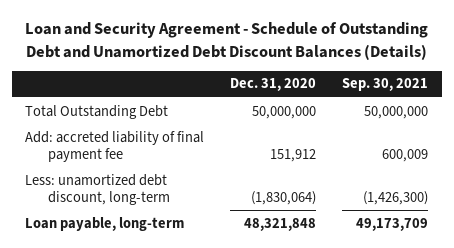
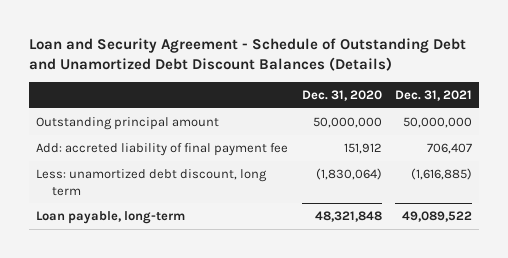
[342,78,429,92] Sep. 30, 2021 -> none
none -> [395,90,473,102] Dec. 31, 2021
[25,104,169,119] Total Outstanding Debt -> [36,116,220,130] Outstanding principal amount
[25,173,171,205] Less: unamortized debt discount, long-term -> [36,168,268,196] Less: unamortized debt discount, long term

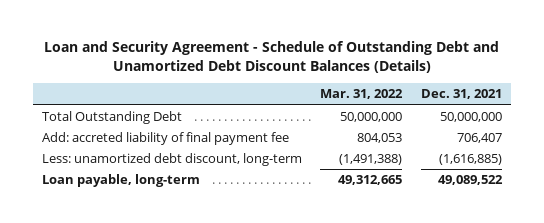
[301,90,382,102] Dec. 31, 2020 -> none
none -> [320,89,404,100] Mar. 31, 2022
[36,116,220,130] Outstanding principal amount -> [41,111,182,125] Total Outstanding Debt
[36,168,268,196] Less: unamortized debt discount, long term -> [41,153,302,167] Less: unamortized debt discount, long-term

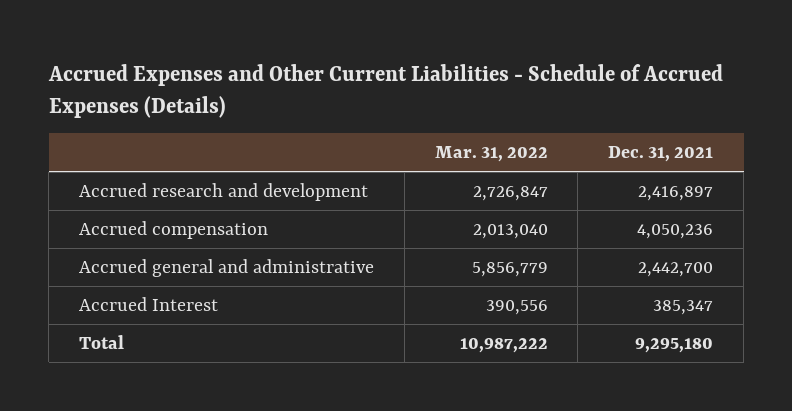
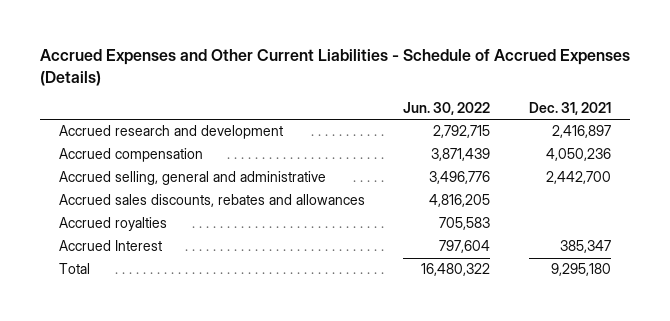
[434,146,548,163] Mar. 31, 2022 -> none
none -> [403,101,491,115] Jun. 30, 2022
[78,258,374,277] Accrued general and administrative -> [58,171,326,186] Accrued selling, general and administrative
none -> [58,194,365,208] Accrued sales discounts, rebates and allowances
none -> [58,217,167,232] Accrued royalties

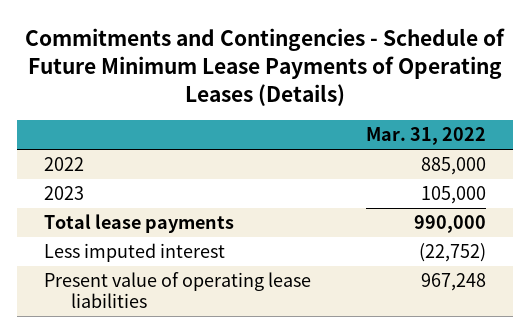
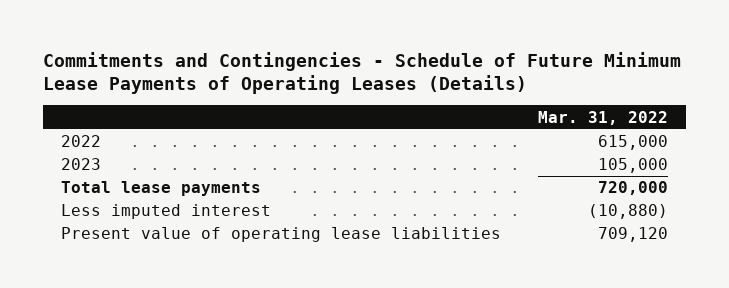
[420,157,486,176] 885,000 -> [597,135,668,151] 615,000
[413,215,486,234] 990,000 -> [597,181,668,196] 720,000
[418,243,486,263] (22,752) -> [587,204,668,220] (10,880)
[420,273,486,292] 967,248 -> [597,227,668,243] 709,120

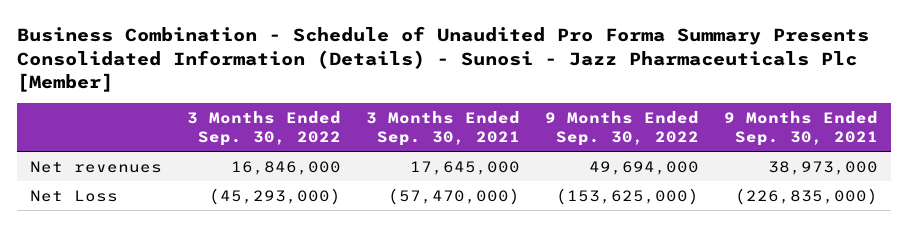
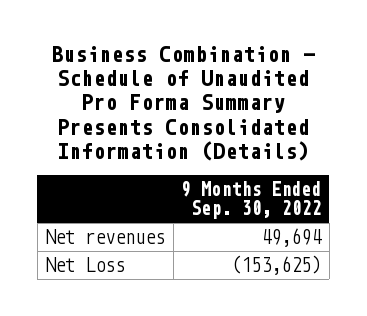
[17,25,870,93] Business Combination - Schedule of Unaudited Pro Forma Summary Presents Consolidated Information (Details) - Sunosi - Jazz Pharmaceuticals Plc [Member] -> [51,45,316,162] Business Combination - Schedule of Unaudited Pro Forma Summary Presents Consolidated Information (Details)
[187,111,342,147] 3 Months Ended Sep. 30, 2022 -> none
[366,111,521,147] 3 Months Ended Sep. 30, 2021 -> none
[724,111,879,147] 9 Months Ended Sep. 30, 2021 -> none
[589,160,700,175] 49,694,000 -> [261,228,323,248] 49,694
[556,187,700,205] (153,625,000) -> [231,255,322,276] (153,625)

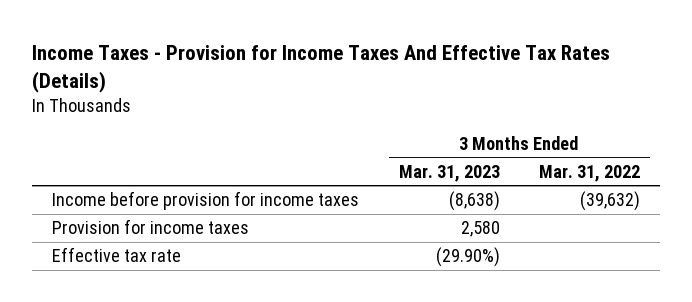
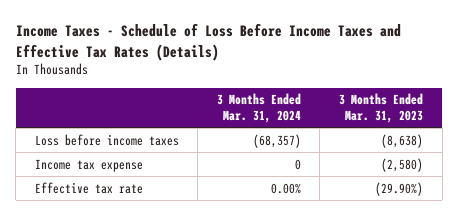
[32,45,611,93] Income Taxes - Provision for Income Taxes And Effective Tax Rates (Details) -> [15,23,401,61] Income Taxes - Schedule of Loss Before Income Taxes and Effective Tax Rates (Details)
[539,164,641,182] Mar. 31, 2022 -> none
none -> [216,93,301,123] 3 Months Ended Mar. 31, 2024
[52,219,250,235] Provision for income taxes -> none
[52,191,360,211] Income before provision for income taxes -> [34,133,179,146] Loss before income taxes
none -> [34,158,143,172] Income tax expense

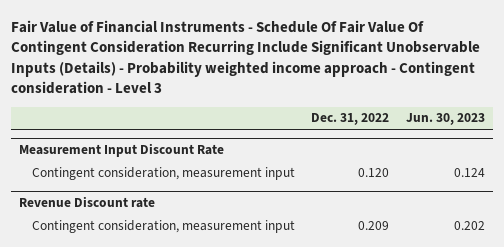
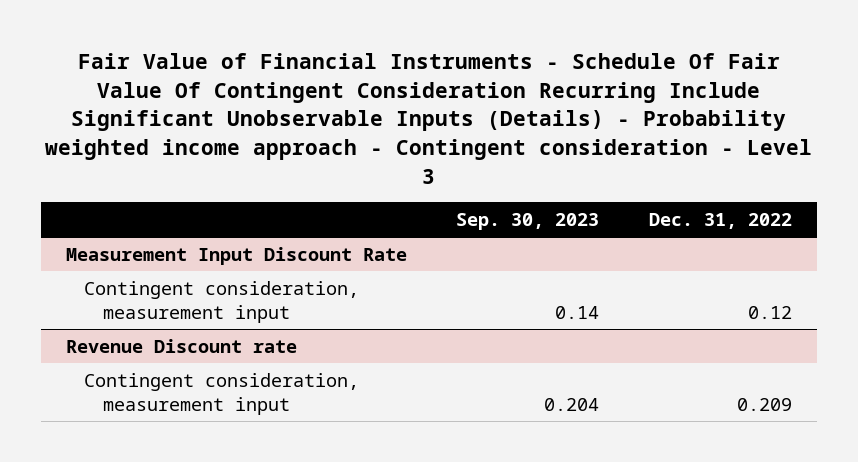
[405,113,485,126] Jun. 30, 2023 -> none
none -> [456,212,600,230] Sep. 30, 2023
[358,167,390,177] 0.120 -> [748,305,793,319] 0.12

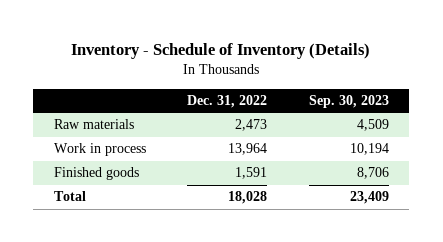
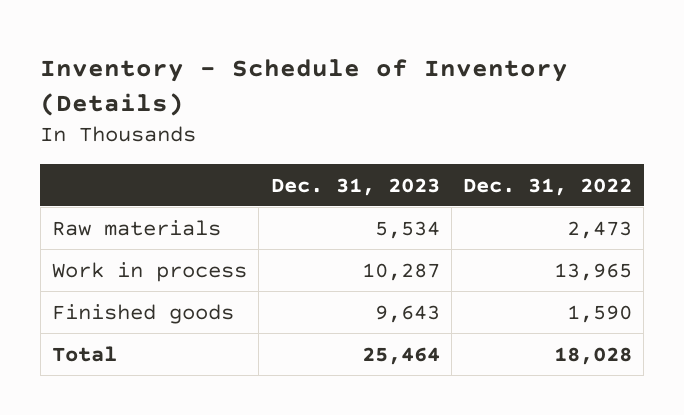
[308,94,389,108] Sep. 30, 2023 -> none
none -> [270,177,440,196] Dec. 31, 2023
[228,143,268,156] 13,964 -> [553,262,632,281] 13,965
[235,167,268,180] 1,591 -> [566,304,632,323] 1,590

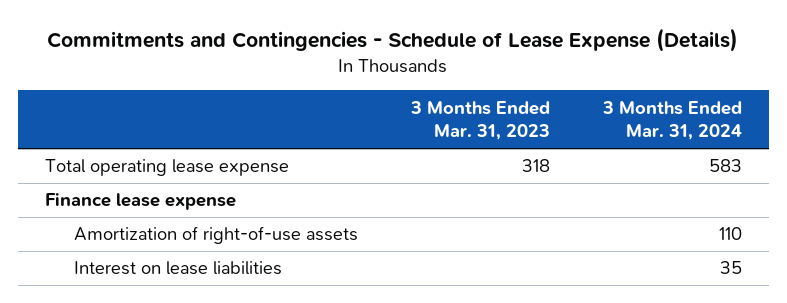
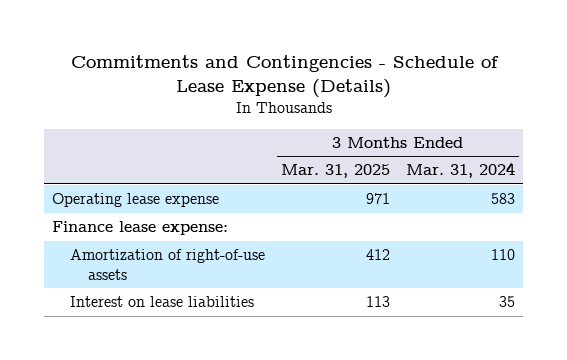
[410,100,551,141] 3 Months Ended Mar. 31, 2023 -> none
none -> [281,164,391,179] Mar. 31, 2025
[44,159,289,177] Total operating lease expense -> [52,193,220,208] Operating lease expense
[44,193,236,211] Finance lease expense -> [52,221,229,236] Finance lease expense:

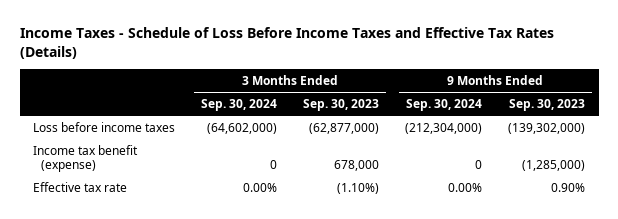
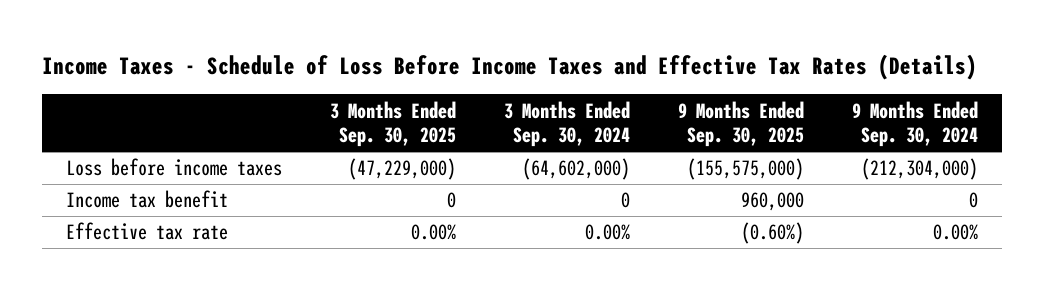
[303,98,380,111] Sep. 30, 2023 -> none
[509,98,586,111] Sep. 30, 2023 -> none
none -> [330,100,457,148] 3 Months Ended Sep. 30, 2025
none -> [678,100,805,148] 9 Months Ended Sep. 30, 2025
[32,144,138,173] Income tax benefit (expense) -> [65,190,228,209] Income tax benefit

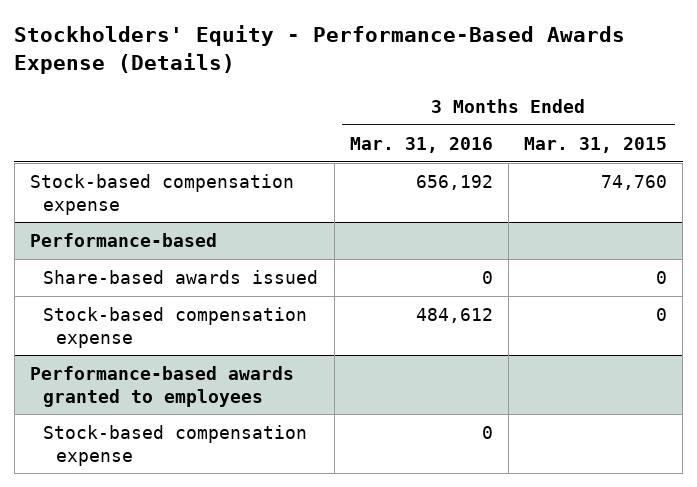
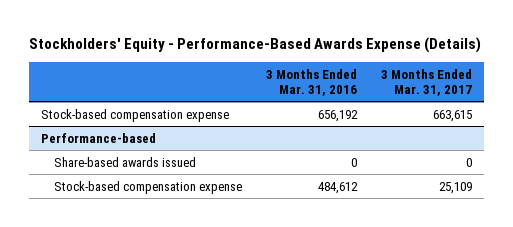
[524,136,668,153] Mar. 31, 2015 -> none
none -> [381,68,473,97] 3 Months Ended Mar. 31, 2017
[30,365,295,407] Performance-based awards granted to employees -> none
[43,424,308,466] Stock-based compensation expense -> none

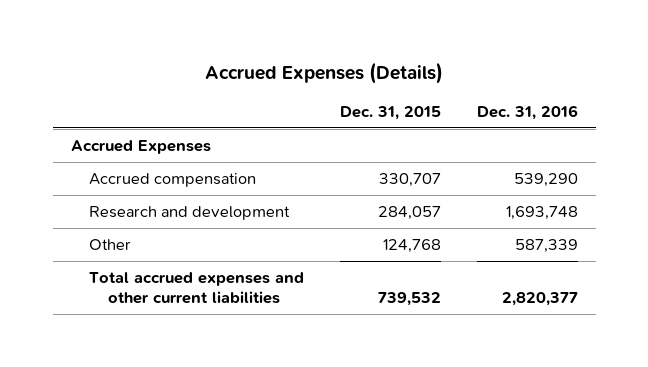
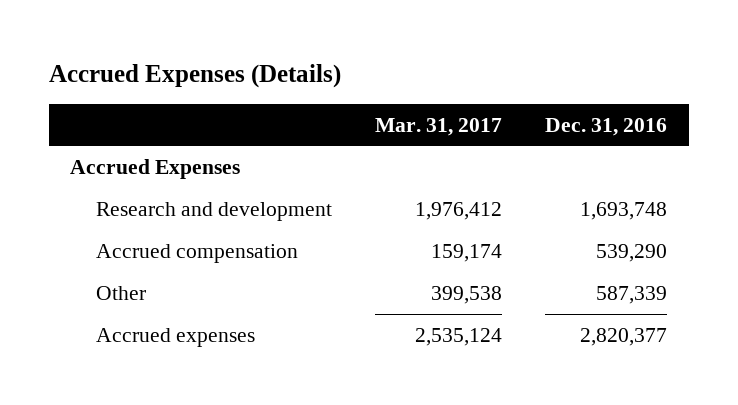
[339,106,441,121] Dec. 31, 2015 -> none
none -> [375,117,503,136] Mar. 31, 2017
[89,172,257,187] Accrued compensation -> [95,243,298,263] Accrued compensation
[89,271,305,304] Total accrued expenses and other current liabilities -> [95,327,255,347] Accrued expenses

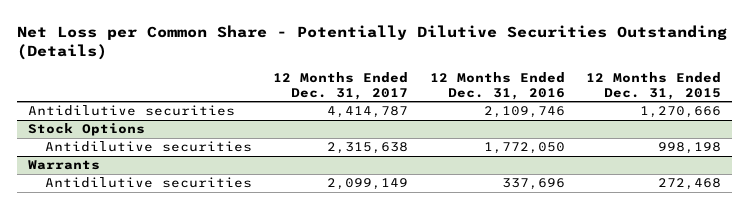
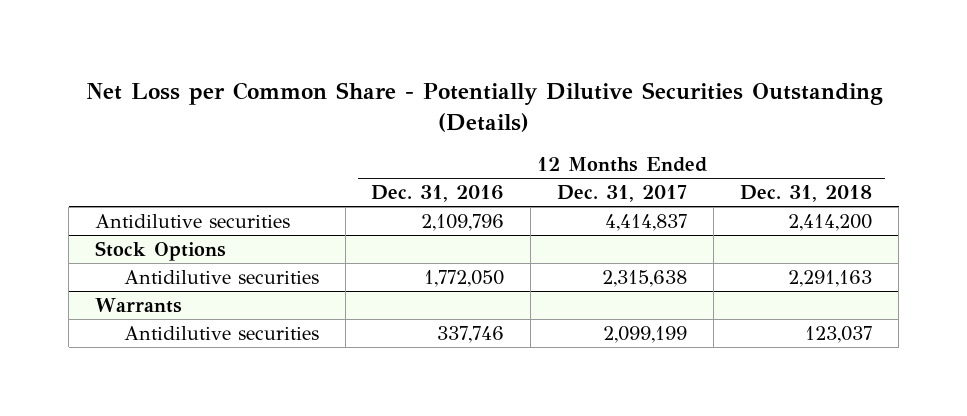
[586,72,722,100] 12 Months Ended Dec. 31, 2015 -> none
none -> [740,184,873,202] Dec. 31, 2018
[327,106,409,119] 4,414,787 -> [605,213,688,231] 4,414,837
[483,106,565,119] 2,109,746 -> [421,213,505,231] 2,109,796
[327,178,409,191] 2,099,149 -> [603,325,688,343] 2,099,199
[501,178,565,191] 337,696 -> [437,325,505,343] 337,746

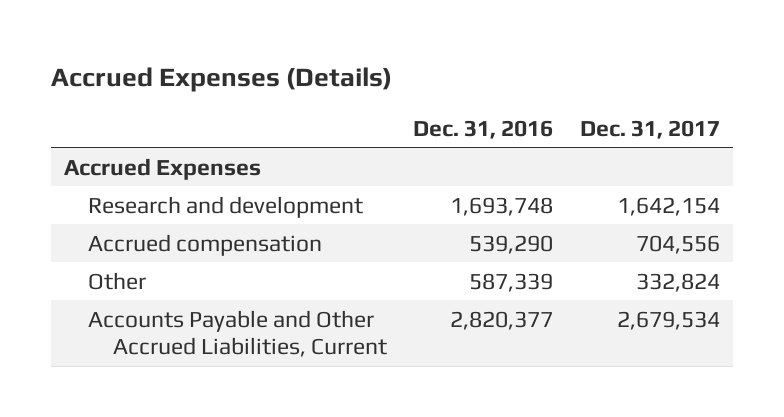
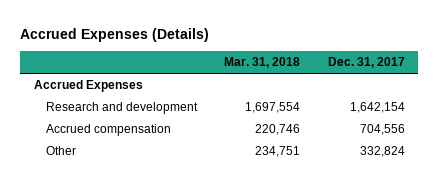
[413,119,554,139] Dec. 31, 2016 -> none
none -> [224,57,301,69] Mar. 31, 2018
[88,309,388,358] Accounts Payable and Other Accrued Liabilities, Current -> none

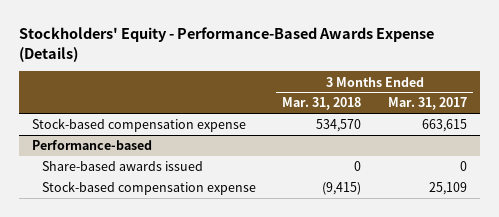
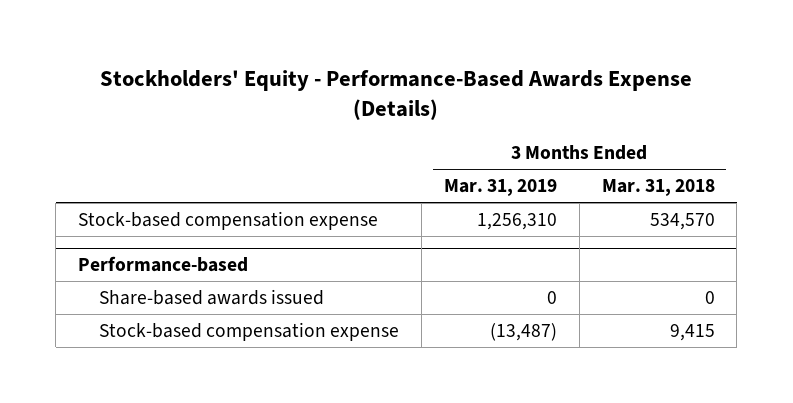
[387,97,467,111] Mar. 31, 2017 -> none
none -> [443,179,557,197] Mar. 31, 2019
[322,182,362,196] (9,415) -> [669,323,715,341] 9,415

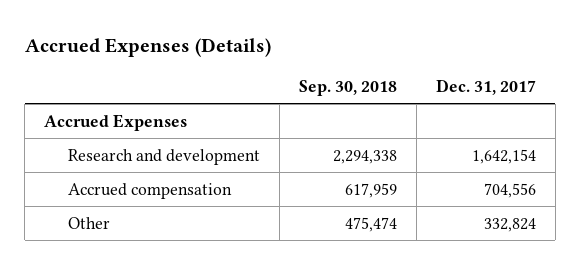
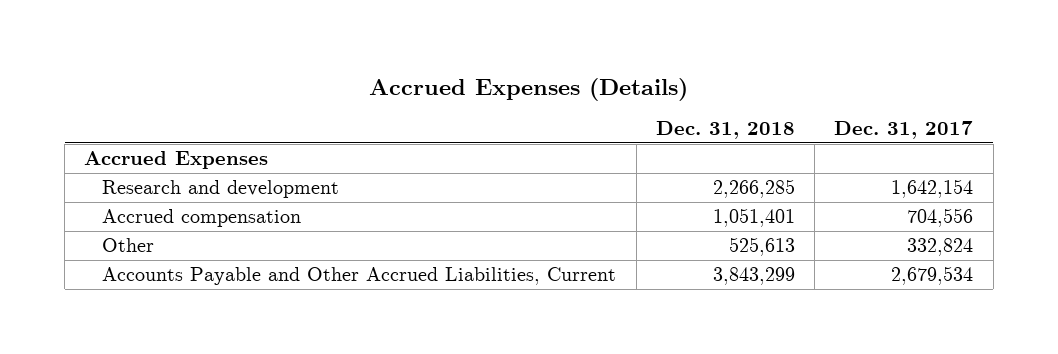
[298,80,397,97] Sep. 30, 2018 -> none
none -> [655,121,795,140] Dec. 31, 2018
none -> [102,266,617,285] Accounts Payable and Other Accrued Liabilities, Current

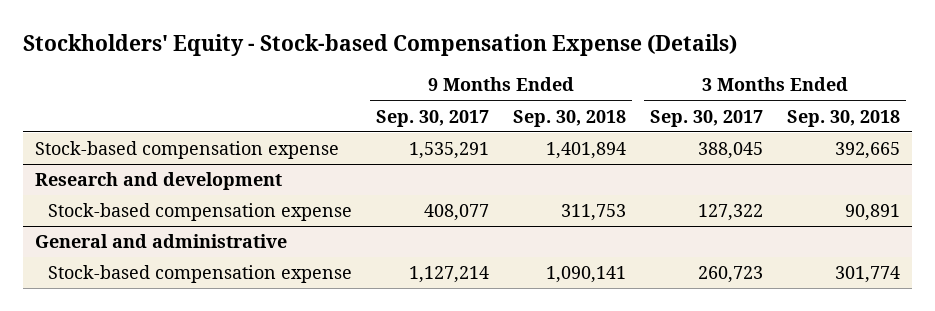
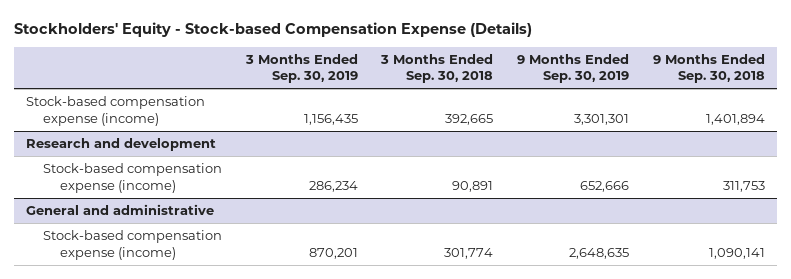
[375,109,489,127] Sep. 30, 2017 -> none
[650,109,764,127] Sep. 30, 2017 -> none
none -> [244,53,358,84] 3 Months Ended Sep. 30, 2019
none -> [517,53,630,84] 9 Months Ended Sep. 30, 2019
[35,141,340,160] Stock-based compensation expense -> [25,96,205,126] Stock-based compensation expense (income)
[47,203,352,222] Stock-based compensation expense -> [42,163,222,193] Stock-based compensation expense (income)
[47,265,352,284] Stock-based compensation expense -> [42,230,222,260] Stock-based compensation expense (income)

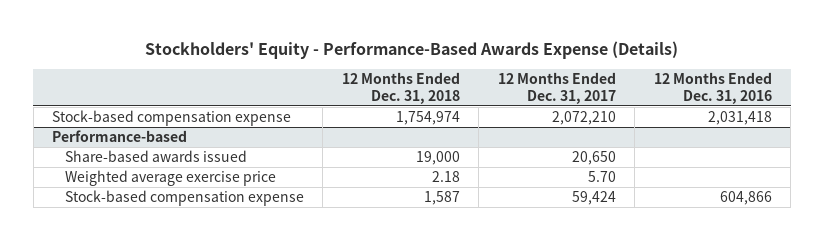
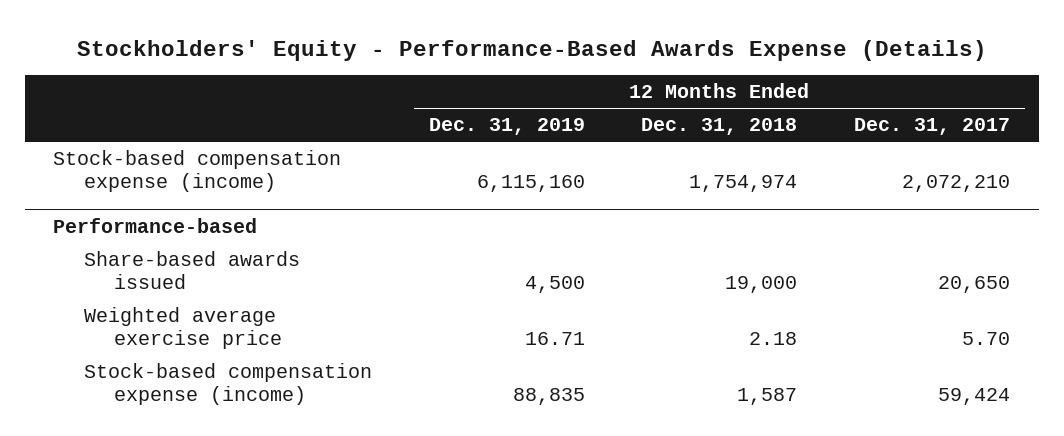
[653,72,772,104] 12 Months Ended Dec. 31, 2016 -> none
none -> [428,118,585,136] Dec. 31, 2019
[52,110,292,127] Stock-based compensation expense -> [53,149,342,193] Stock-based compensation expense (income)
[64,190,304,207] Stock-based compensation expense -> [83,362,372,406] Stock-based compensation expense (income)

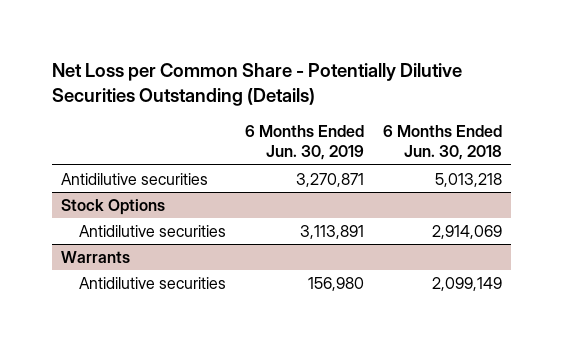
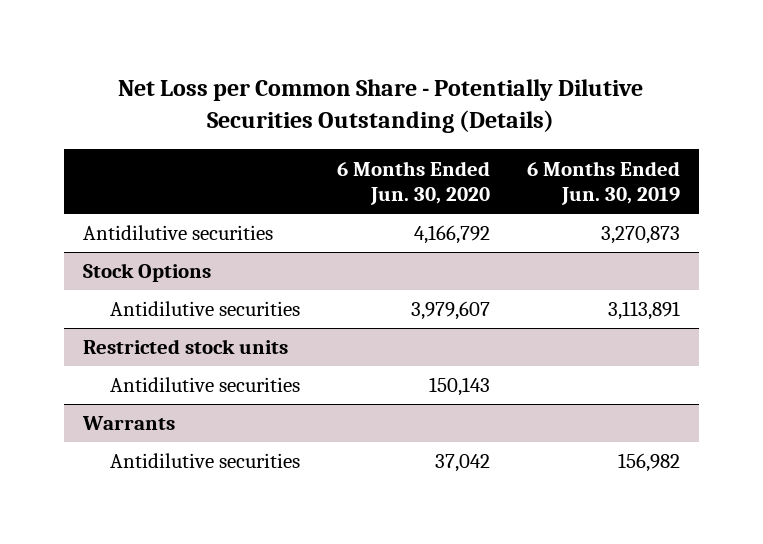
[382,125,502,161] 6 Months Ended Jun. 30, 2018 -> none
none -> [336,160,490,205] 6 Months Ended Jun. 30, 2020
[295,173,364,188] 3,270,871 -> [600,226,680,245] 3,270,873
none -> [82,339,288,355] Restricted stock units
none -> [109,377,300,393] Antidilutive securities
[307,277,364,292] 156,980 -> [617,453,680,473] 156,982

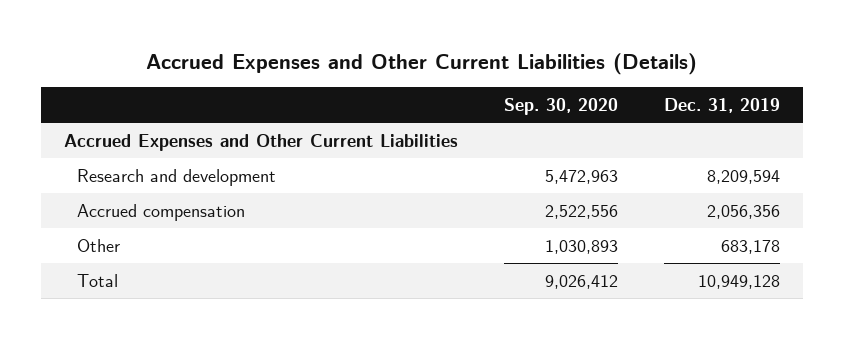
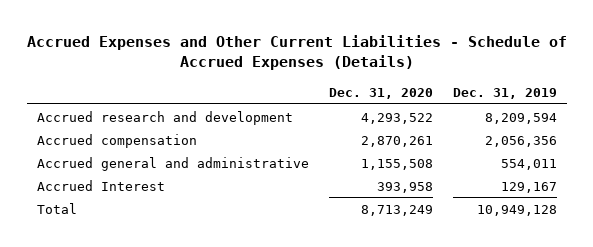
[146,52,698,75] Accrued Expenses and Other Current Liabilities (Details) -> [26,34,567,71] Accrued Expenses and Other Current Liabilities - Schedule of Accrued Expenses (Details)
[504,97,619,115] Sep. 30, 2020 -> none
none -> [328,87,433,99] Dec. 31, 2020
[63,133,458,151] Accrued Expenses and Other Current Liabilities -> none
[77,168,277,186] Research and development -> [36,110,293,125] Accrued research and development
[77,238,121,252] Other -> none
none -> [36,156,309,171] Accrued general and administrative
none -> [36,179,165,191] Accrued Interest

